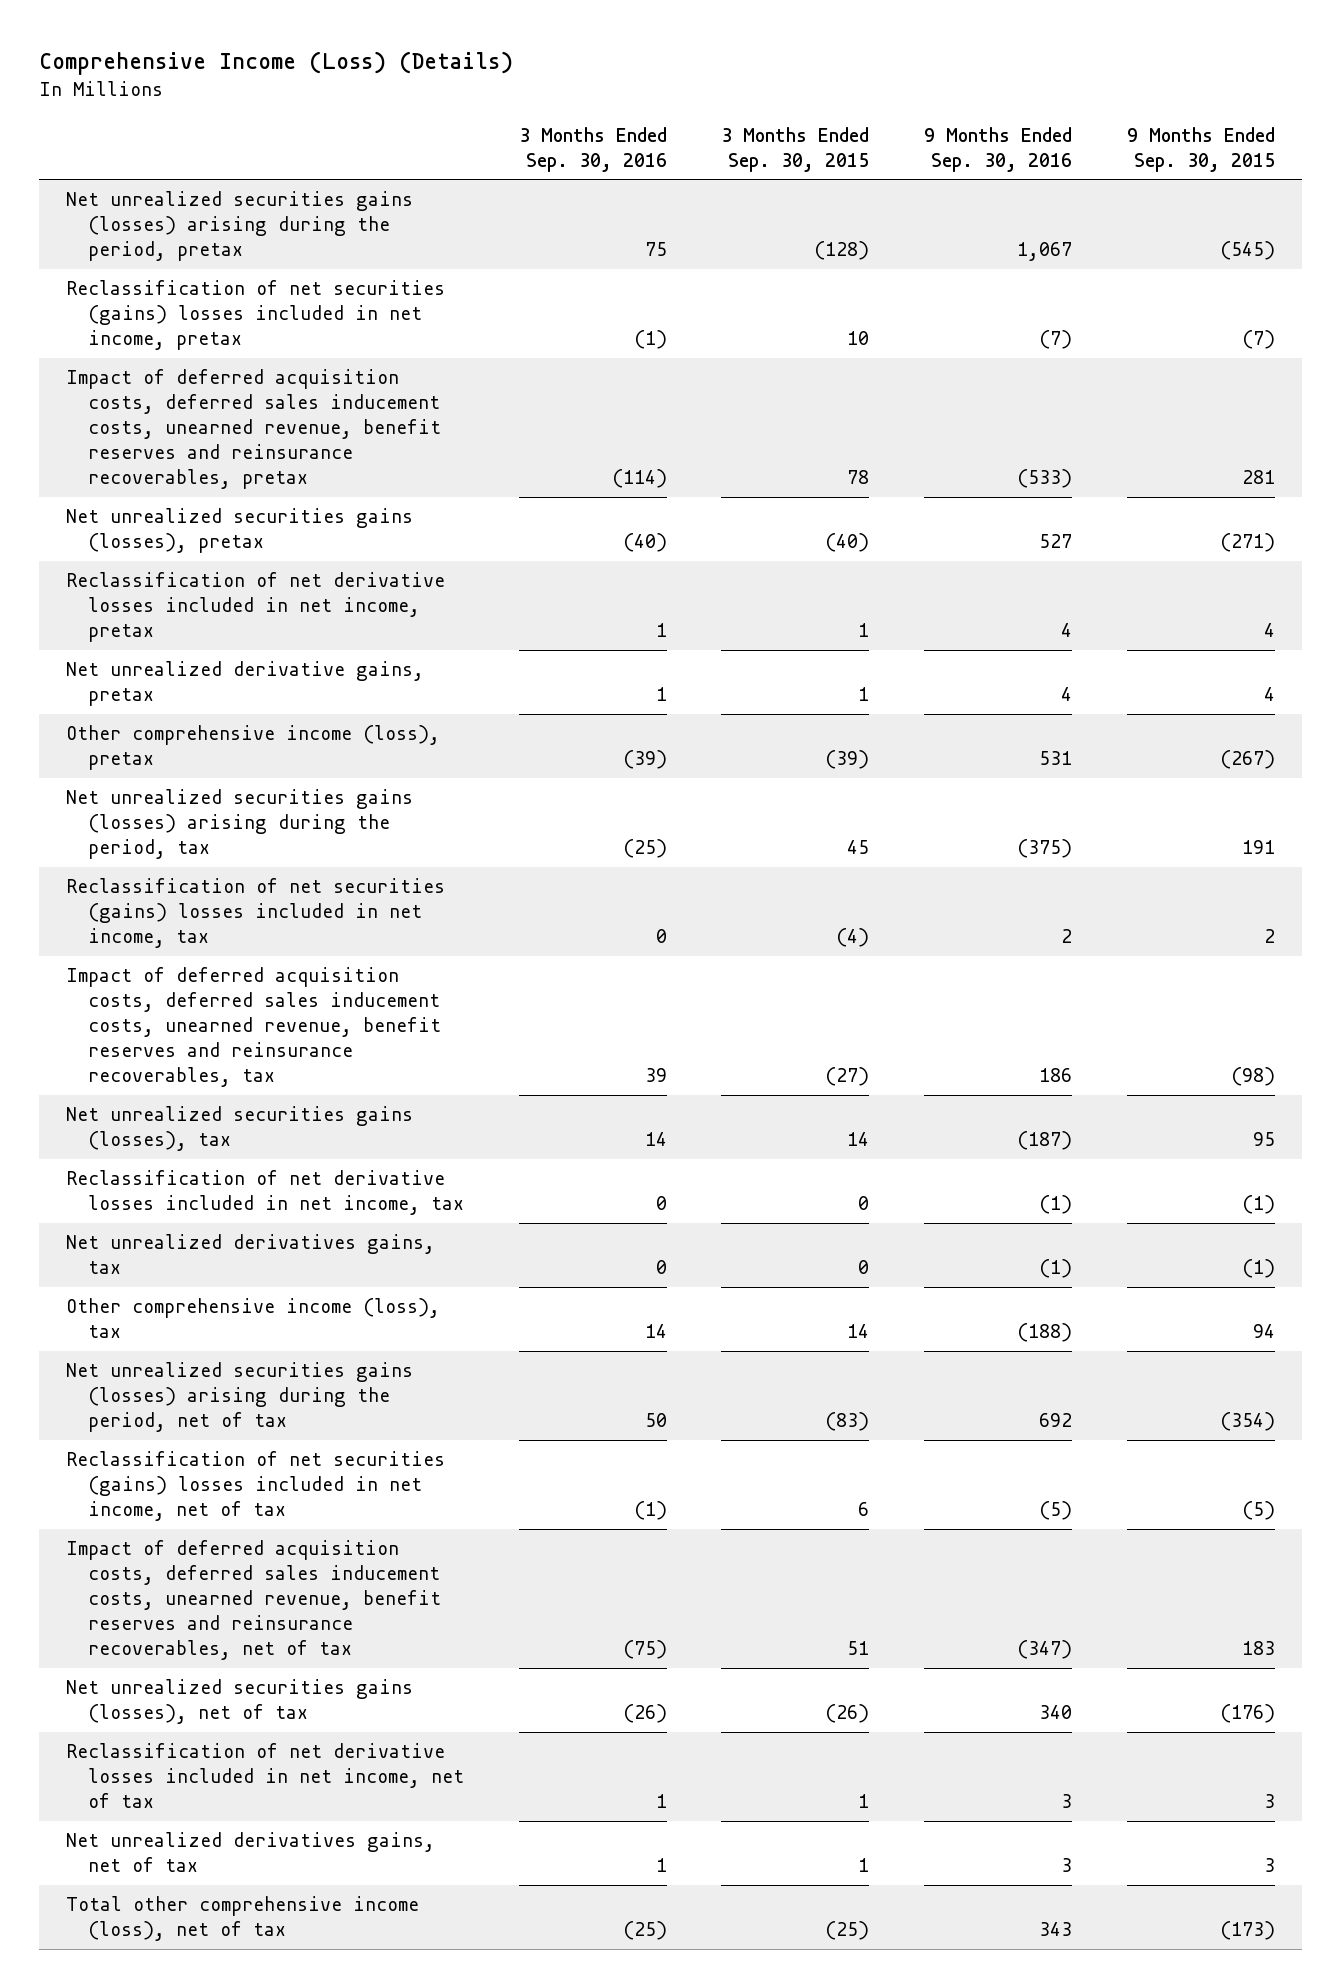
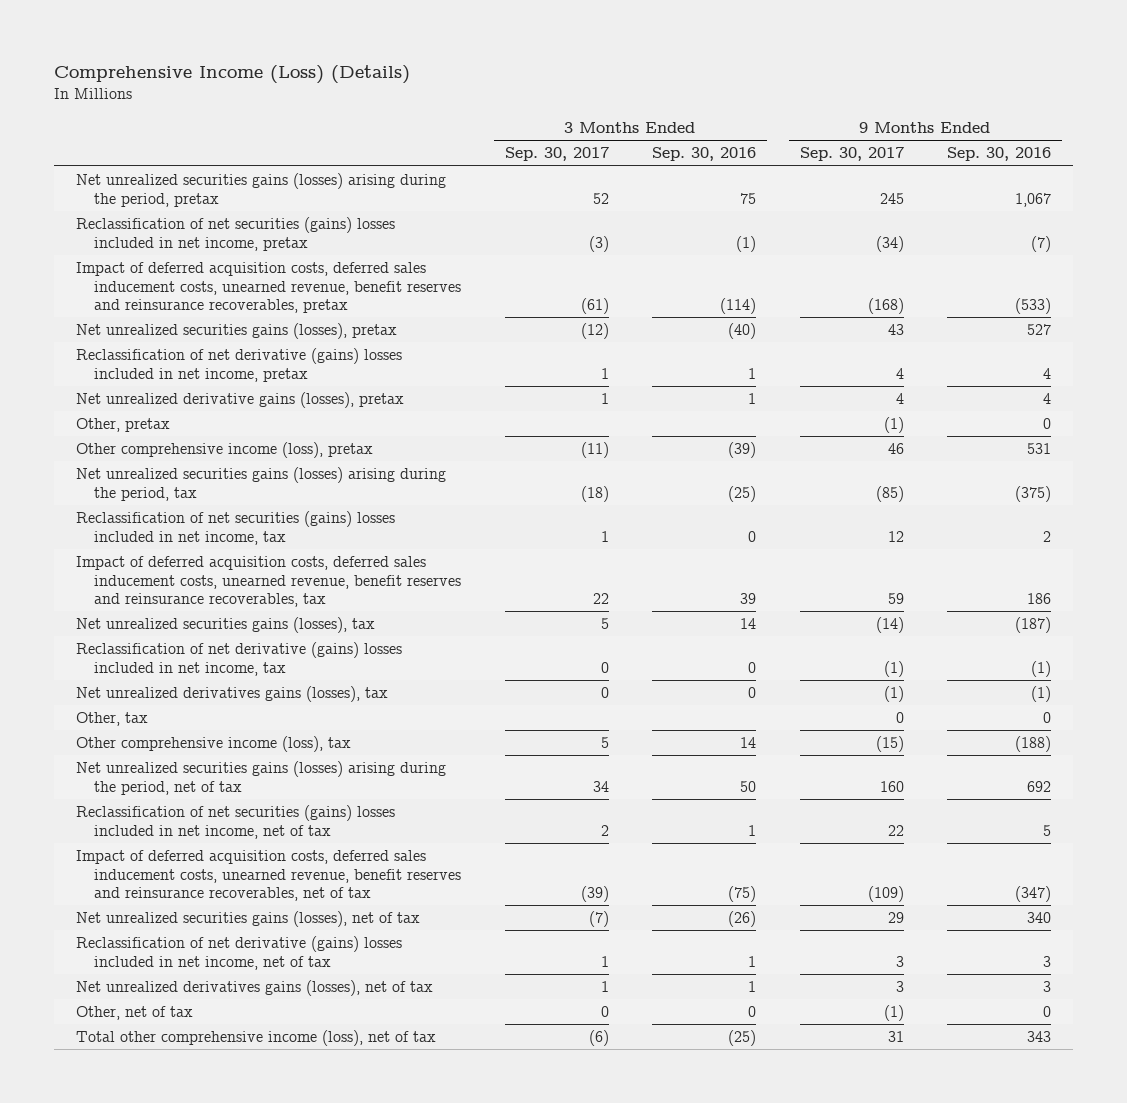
[721,126,870,172] 3 Months Ended Sep. 30, 2015 -> none
[1126,126,1275,172] 9 Months Ended Sep. 30, 2015 -> none
none -> [504,147,609,162] Sep. 30, 2017
none -> [799,147,904,162] Sep. 30, 2017
[66,572,446,643] Reclassification of net derivative losses included in net income, pretax -> [75,348,402,382] Reclassification of net derivative (gains) losses included in net income, pretax
[66,661,425,707] Net unrealized derivative gains, pretax -> [75,392,404,409] Net unrealized derivative gains (losses), pretax
none -> [75,418,170,433] Other, pretax
[66,1170,465,1216] Reclassification of net derivative losses included in net income, tax -> [75,642,402,676] Reclassification of net derivative (gains) losses included in net income, tax
[66,1234,436,1275] Net unrealized derivatives gains, tax -> [75,686,388,703] Net unrealized derivatives gains (losses), tax
none -> [75,712,148,727] Other, tax
[633,1501,667,1521] (1) -> [748,824,757,836] 1
[1038,1501,1072,1521] (5) -> [1043,824,1052,836] 5
[66,1743,465,1809] Reclassification of net derivative losses included in net income, net of tax -> [75,936,402,970] Reclassification of net derivative (gains) losses included in net income, net of tax
[66,1832,436,1873] Net unrealized derivatives gains, net of tax -> [75,980,433,997] Net unrealized derivatives gains (losses), net of tax
none -> [75,1006,193,1021] Other, net of tax

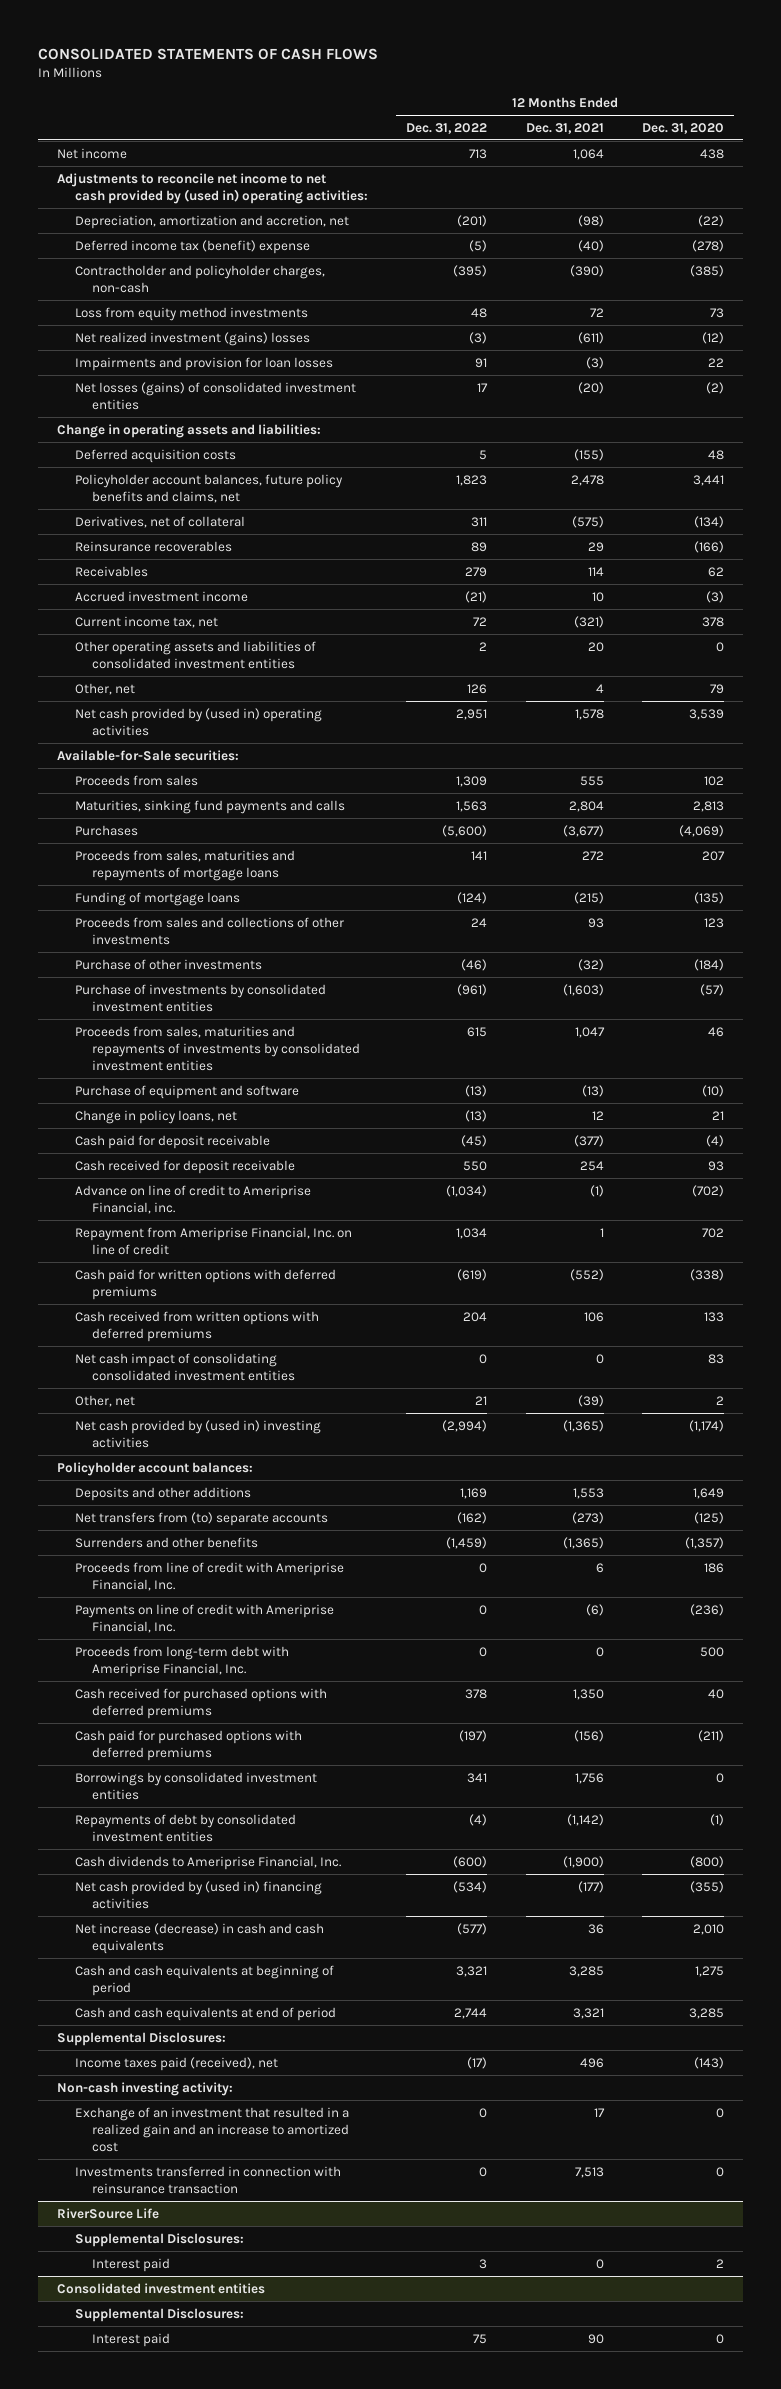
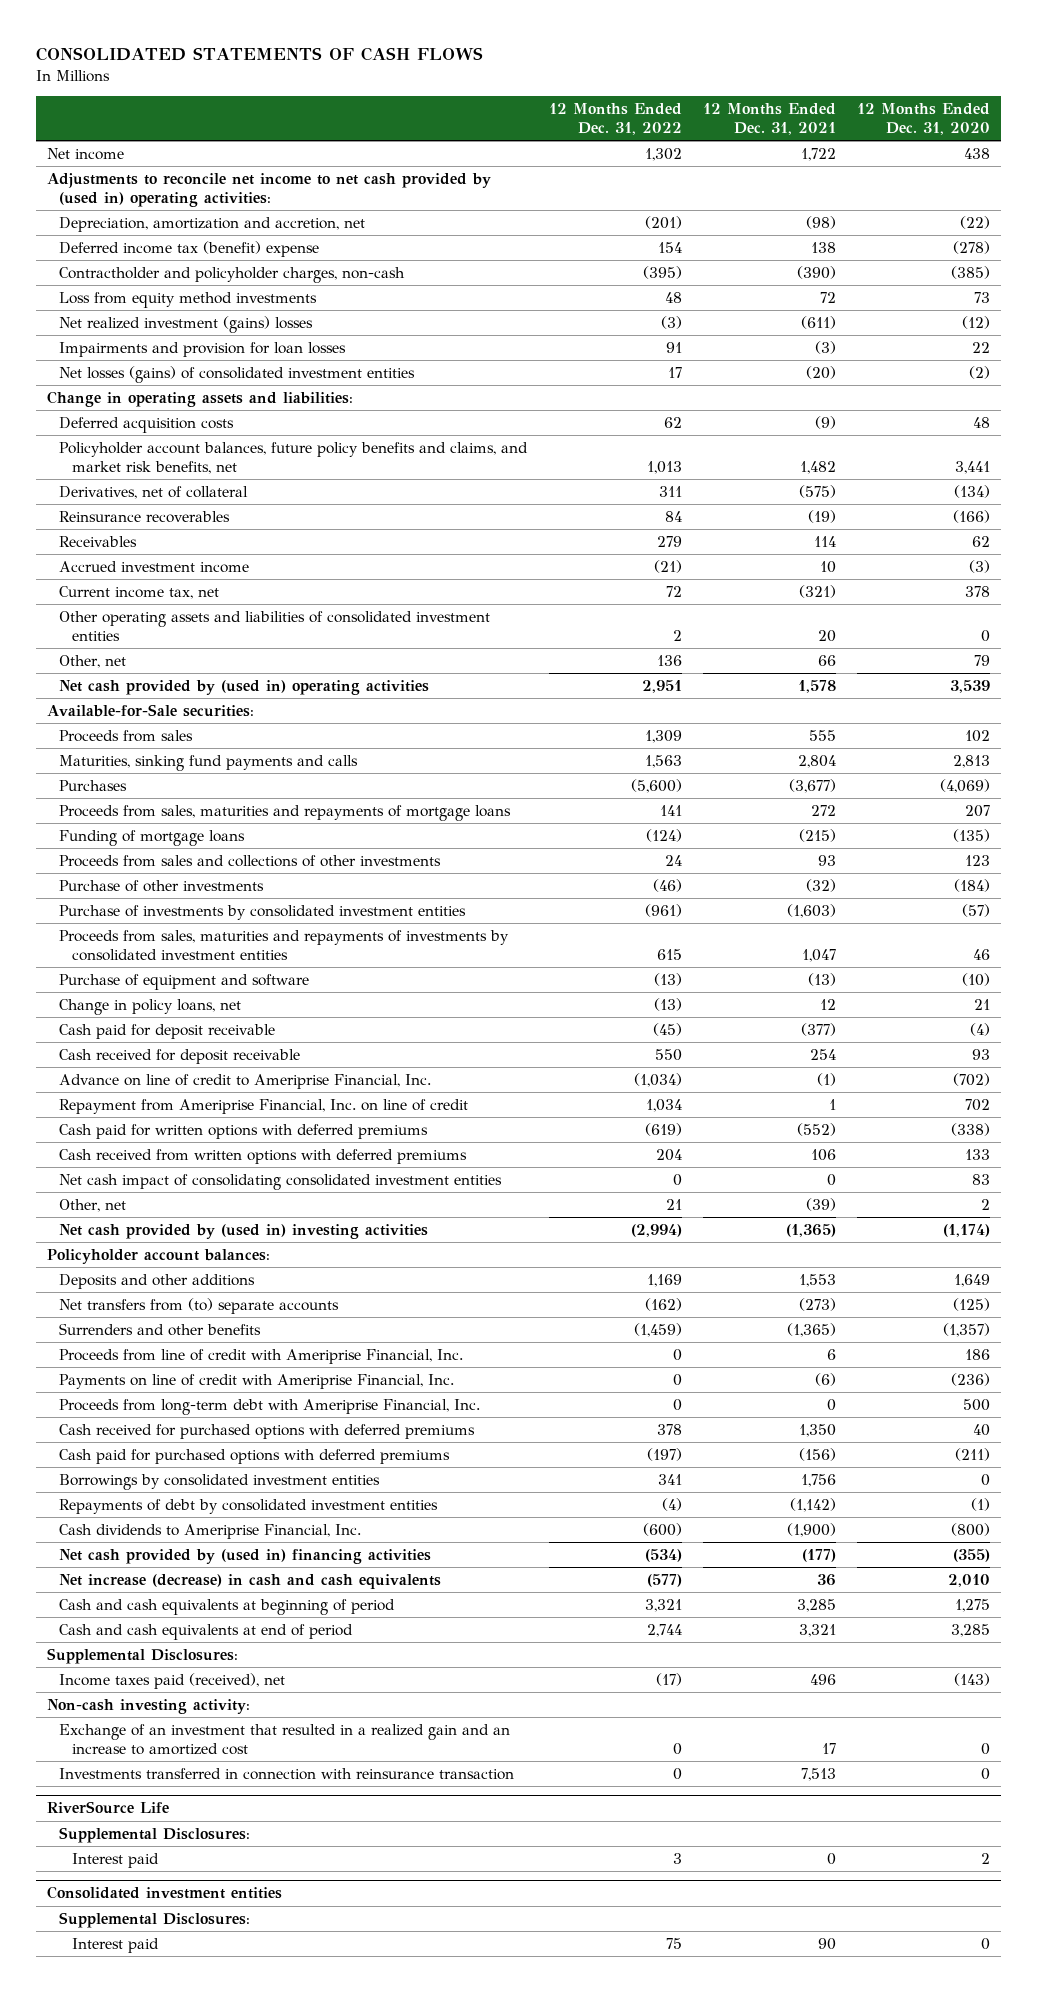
[469,148,488,159] 713 -> [644,148,682,162] 1,302
[572,148,604,160] 1,064 -> [800,148,836,162] 1,722
[469,239,488,252] (5) -> [657,242,682,254] 154
[577,239,604,252] (40) -> [810,242,836,254] 138
[479,449,488,460] 5 -> [663,417,682,429] 62
[573,448,604,461] (155) -> [814,416,836,430] (9)
[74,473,343,503] Policyholder account balances, future policy benefits and claims, net -> [59,442,529,474] Policyholder account balances, future policy benefits and claims, and market risk benefits, net
[456,474,488,486] 1,823 -> [646,460,682,474] 1,013
[570,474,604,486] 2,478 -> [799,460,836,474] 1,482
[471,541,488,552] 89 -> [664,511,682,523] 84
[587,541,604,552] 29 -> [807,510,836,524] (19)
[467,683,488,694] 126 -> [656,655,682,667] 136
[595,683,604,693] 4 -> [817,655,836,667] 66
[74,1184,311,1214] Advance on line of credit to Ameriprise Financial, inc. -> [59,1074,432,1090] Advance on line of credit to Ameriprise Financial, Inc.

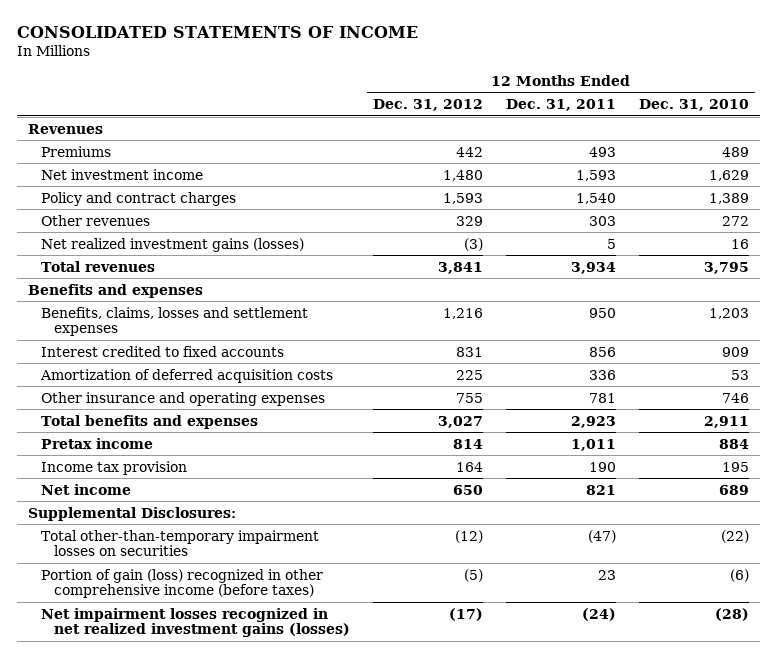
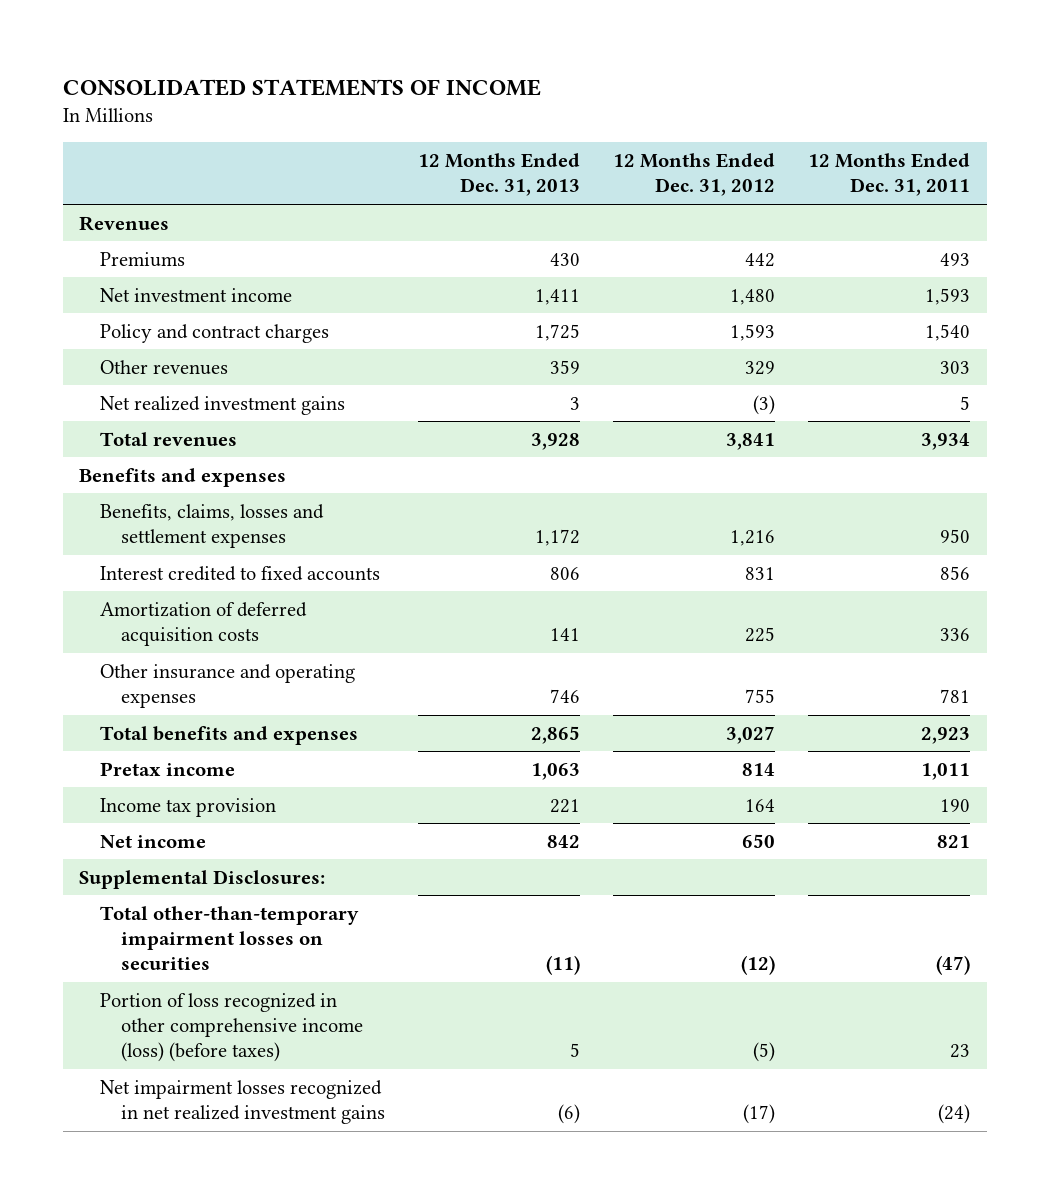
[638,98,749,111] Dec. 31, 2010 -> none
none -> [418,153,581,197] 12 Months Ended Dec. 31, 2013
[41,237,305,252] Net realized investment gains (losses) -> [100,395,346,415] Net realized investment gains
[41,568,324,598] Portion of gain (loss) recognized in other comprehensive income (before taxes) -> [100,992,364,1063] Portion of loss recognized in other comprehensive income (loss) (before taxes)
[41,607,351,637] Net impairment losses recognized in net realized investment gains (losses) -> [100,1079,386,1125] Net impairment losses recognized in net realized investment gains

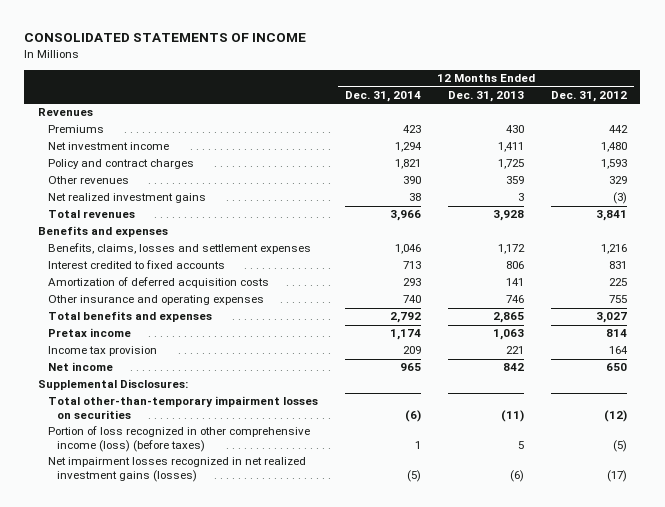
[808,153,971,197] 12 Months Ended Dec. 31, 2011 -> none
none -> [344,90,421,102] Dec. 31, 2014
[100,1079,386,1125] Net impairment losses recognized in net realized investment gains -> [47,457,306,482] Net impairment losses recognized in net realized investment gains (losses)

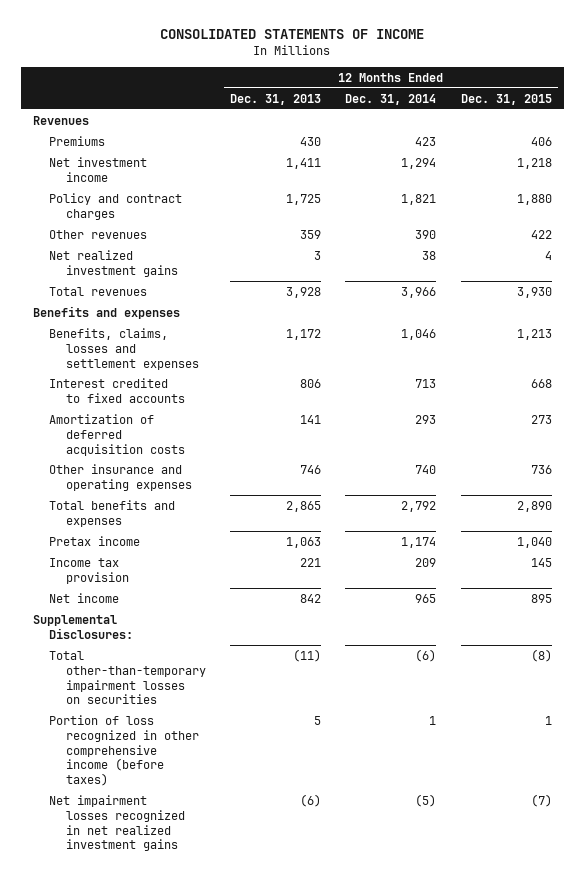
[550,90,627,102] Dec. 31, 2012 -> none
none -> [460,93,552,105] Dec. 31, 2015
[47,426,310,452] Portion of loss recognized in other comprehensive income (loss) (before taxes) -> [49,714,199,787] Portion of loss recognized in other comprehensive income (before taxes)
[47,457,306,482] Net impairment losses recognized in net realized investment gains (losses) -> [49,794,185,852] Net impairment losses recognized in net realized investment gains

